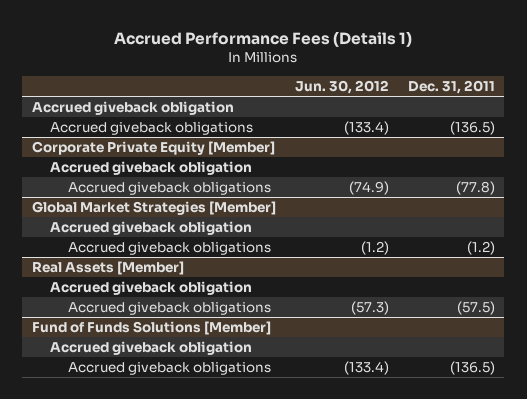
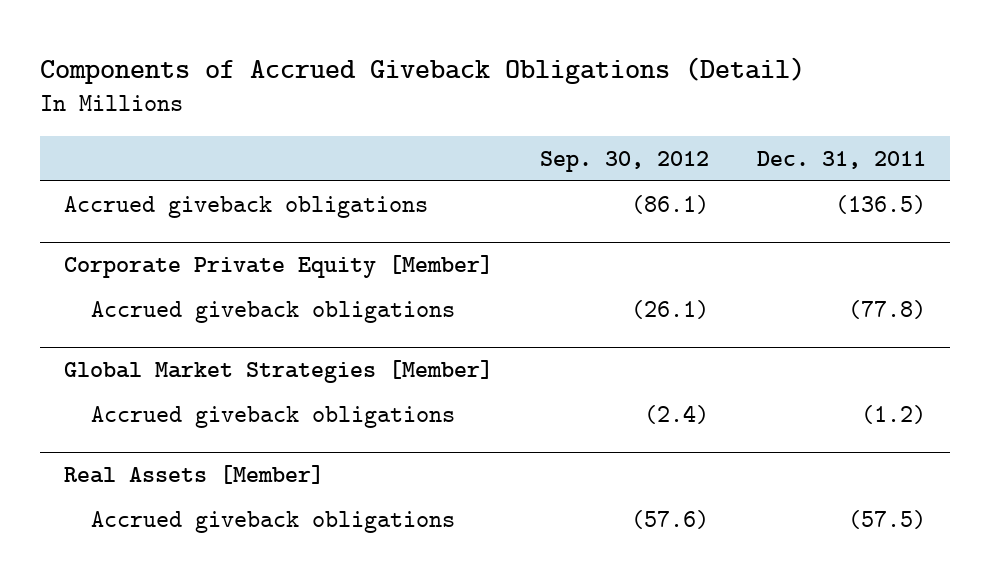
[114,30,413,47] Accrued Performance Fees (Details 1) -> [39,57,805,85] Components of Accrued Giveback Obligations (Detail)
[294,80,389,95] Jun. 30, 2012 -> none
none -> [540,150,710,172] Sep. 30, 2012
[31,101,234,116] Accrued giveback obligation -> none
[49,161,252,176] Accrued giveback obligation -> none
[49,221,252,236] Accrued giveback obligation -> none
[49,281,252,296] Accrued giveback obligation -> none
[31,321,271,336] Fund of Funds Solutions [Member] -> none
[49,341,252,356] Accrued giveback obligation -> none
[67,362,271,376] Accrued giveback obligations -> none

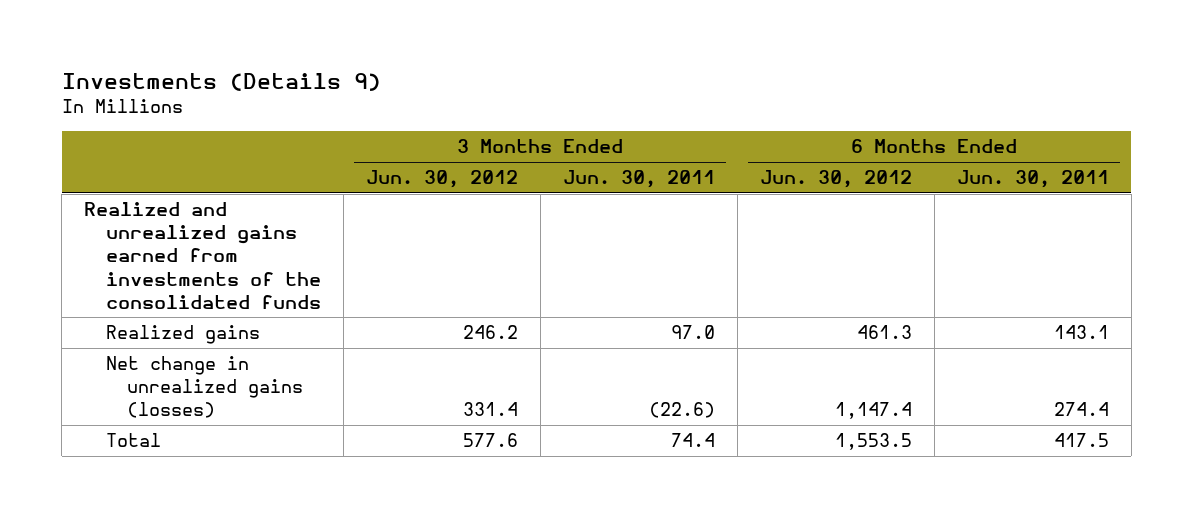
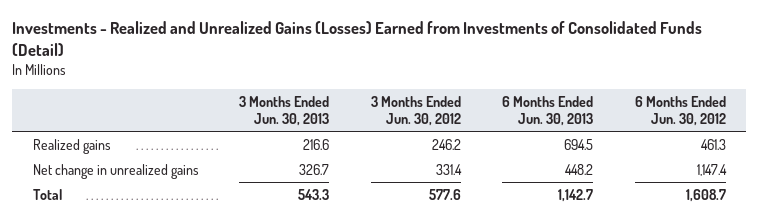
[61,73,381,92] Investments (Details 9) -> [11,20,702,56] Investments - Realized and Unrealized Gains (Losses) Earned from Investments of Consolidated Funds (Detail)
[562,170,715,189] Jun. 30, 2011 -> none
[956,170,1109,189] Jun. 30, 2011 -> none
none -> [239,95,330,126] 3 Months Ended Jun. 30, 2013
none -> [502,95,594,126] 6 Months Ended Jun. 30, 2013
[84,202,321,309] Realized and unrealized gains earned from investments of the consolidated funds -> none
[105,356,304,419] Net change in unrealized gains (losses) -> [32,163,199,179] Net change in unrealized gains
[834,433,912,451] 1,553.5 -> [685,188,726,202] 1,608.7

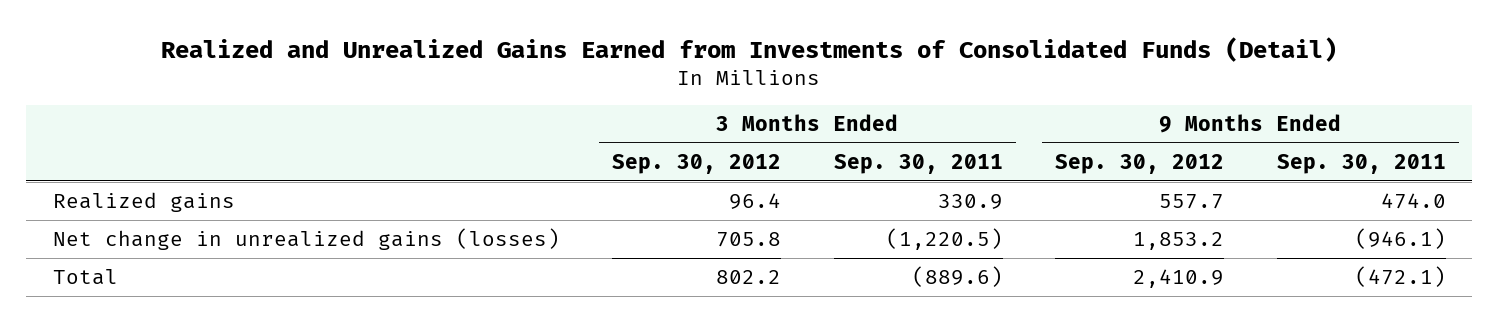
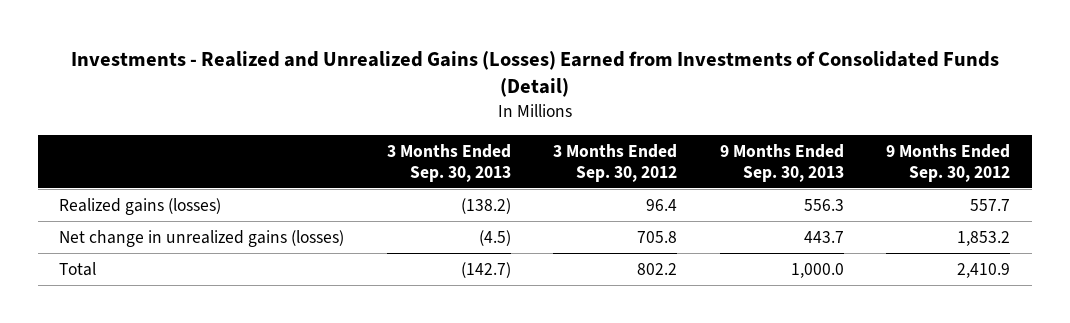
[161,36,1338,62] Realized and Unrealized Gains Earned from Investments of Consolidated Funds (Detail) -> [70,50,999,98] Investments - Realized and Unrealized Gains (Losses) Earned from Investments of Consolidated Funds (Detail)
[833,153,1003,174] Sep. 30, 2011 -> none
[1276,153,1446,174] Sep. 30, 2011 -> none
none -> [386,143,511,182] 3 Months Ended Sep. 30, 2013
none -> [719,143,844,182] 9 Months Ended Sep. 30, 2013
[52,191,235,212] Realized gains -> [59,197,222,215] Realized gains (losses)

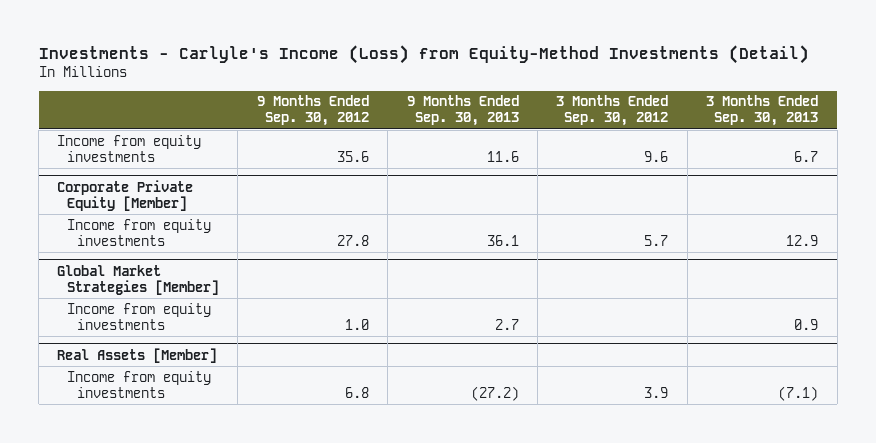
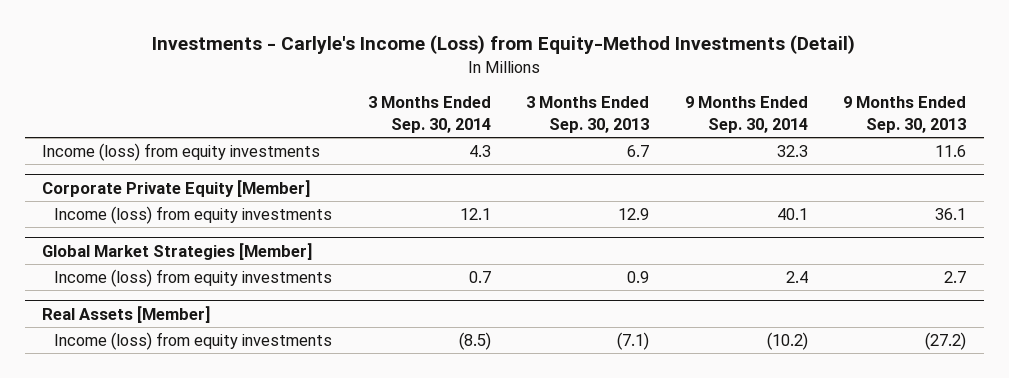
[256,95,369,127] 9 Months Ended Sep. 30, 2012 -> none
[556,95,669,127] 3 Months Ended Sep. 30, 2012 -> none
none -> [367,96,491,133] 3 Months Ended Sep. 30, 2014
none -> [684,96,808,133] 9 Months Ended Sep. 30, 2014
[57,134,202,162] Income from equity investments -> [42,143,321,162] Income (loss) from equity investments
[67,218,212,246] Income from equity investments -> [54,206,333,225] Income (loss) from equity investments
[67,302,212,330] Income from equity investments -> [54,269,333,288] Income (loss) from equity investments
[67,370,212,398] Income from equity investments -> [54,332,333,351] Income (loss) from equity investments

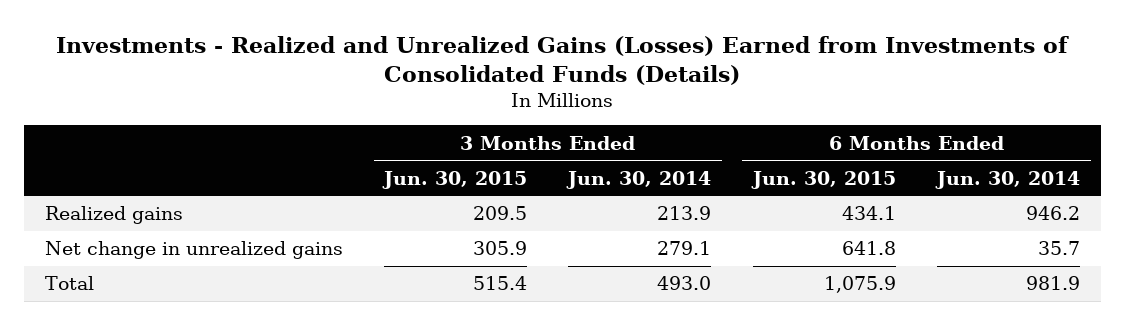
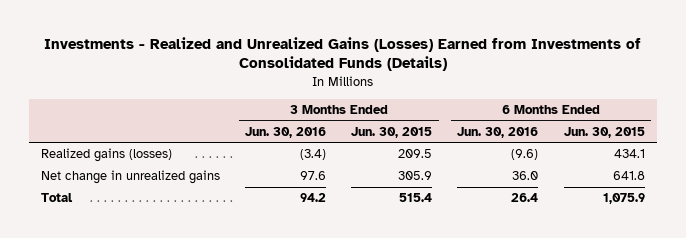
[566,170,712,189] Jun. 30, 2014 -> none
[935,170,1081,189] Jun. 30, 2014 -> none
none -> [245,126,327,138] Jun. 30, 2016
none -> [457,126,539,138] Jun. 30, 2016
[44,206,183,225] Realized gains -> [41,148,173,163] Realized gains (losses)

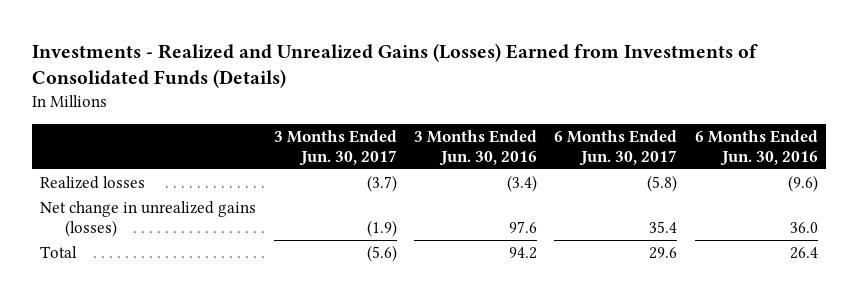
[351,126,433,138] Jun. 30, 2015 -> none
[563,126,645,138] Jun. 30, 2015 -> none
none -> [273,129,397,166] 3 Months Ended Jun. 30, 2017
none -> [554,129,678,166] 6 Months Ended Jun. 30, 2017
[41,148,173,163] Realized gains (losses) -> [40,175,146,189] Realized losses
[41,170,221,185] Net change in unrealized gains -> [40,200,257,238] Net change in unrealized gains (losses)

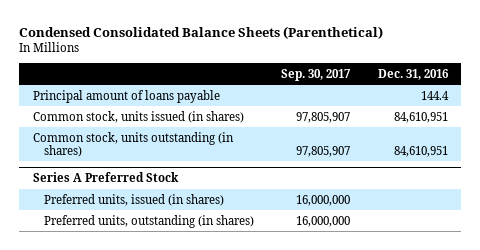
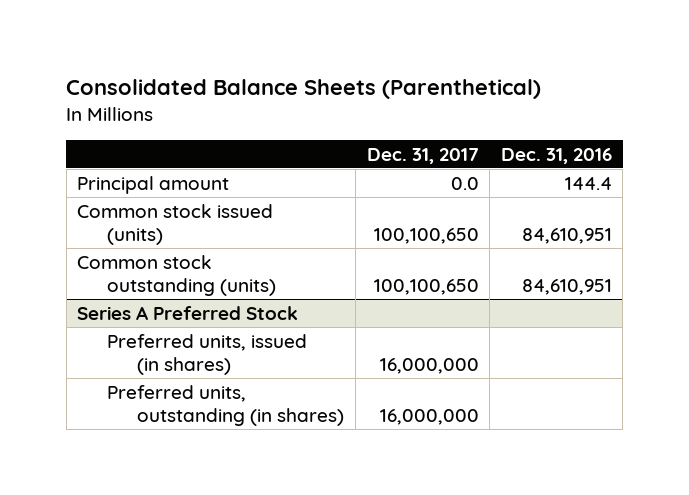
[19,25,384,39] Condensed Consolidated Balance Sheets (Parenthetical) -> [66,79,542,100] Consolidated Balance Sheets (Parenthetical)
[281,68,352,81] Sep. 30, 2017 -> none
none -> [366,147,479,164] Dec. 31, 2017
[32,89,220,103] Principal amount of loans payable -> [77,175,230,194] Principal amount
[32,110,244,123] Common stock, units issued (in shares) -> [77,203,274,245] Common stock issued (units)
[32,131,234,158] Common stock, units outstanding (in shares) -> [77,254,277,296] Common stock outstanding (units)

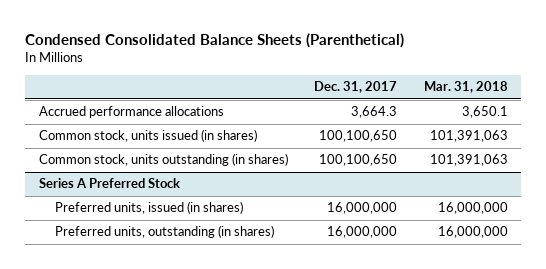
[66,79,542,100] Consolidated Balance Sheets (Parenthetical) -> [25,33,405,49] Condensed Consolidated Balance Sheets (Parenthetical)
[500,147,612,164] Dec. 31, 2016 -> none
none -> [423,81,508,94] Mar. 31, 2018
[77,175,230,194] Principal amount -> none
none -> [38,106,224,119] Accrued performance allocations
[77,203,274,245] Common stock issued (units) -> [38,129,257,143] Common stock, units issued (in shares)
[77,254,277,296] Common stock outstanding (units) -> [38,153,288,167] Common stock, units outstanding (in shares)

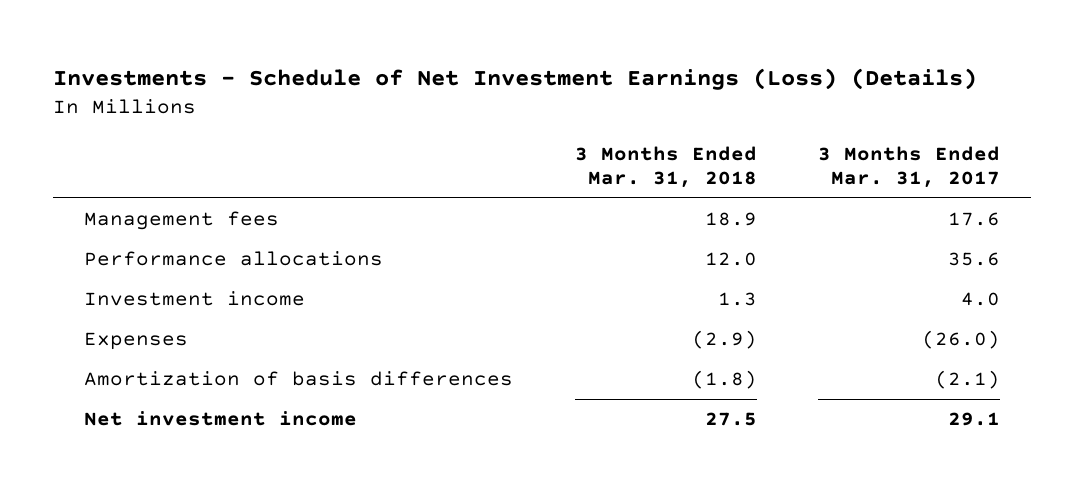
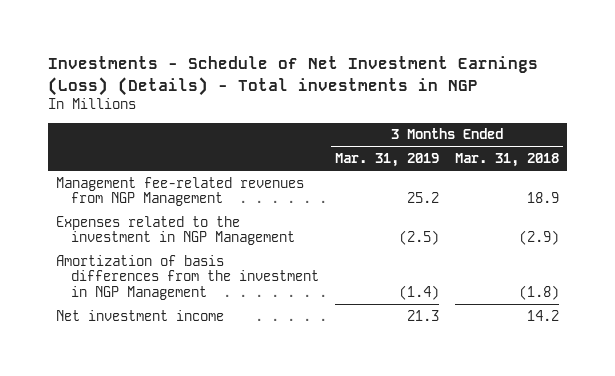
[52,67,977,90] Investments - Schedule of Net Investment Earnings (Loss) (Details) -> [47,56,538,96] Investments - Schedule of Net Investment Earnings (Loss) (Details) - Total investments in NGP
[818,145,1001,188] 3 Months Ended Mar. 31, 2017 -> none
none -> [335,153,440,168] Mar. 31, 2019
[83,251,383,267] Performance allocations -> none
[83,291,305,307] Investment income -> none
[83,211,279,231] Management fees -> [55,176,304,207] Management fee-related revenues from NGP Management
[83,332,188,351] Expenses -> [55,215,296,246] Expenses related to the investment in NGP Management
[83,371,513,387] Amortization of basis differences -> [55,254,320,301] Amortization of basis differences from the investment in NGP Management
[704,412,757,427] 27.5 -> [527,309,560,321] 14.2

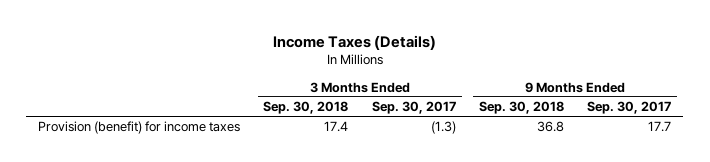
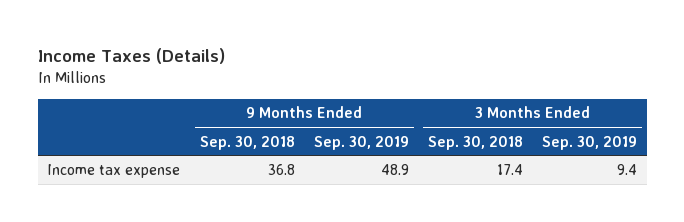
[371,101,456,115] Sep. 30, 2017 -> none
[587,101,672,115] Sep. 30, 2017 -> none
none -> [313,135,409,150] Sep. 30, 2019
none -> [542,135,638,150] Sep. 30, 2019
[38,121,241,135] Provision (benefit) for income taxes -> [47,164,181,179] Income tax expense

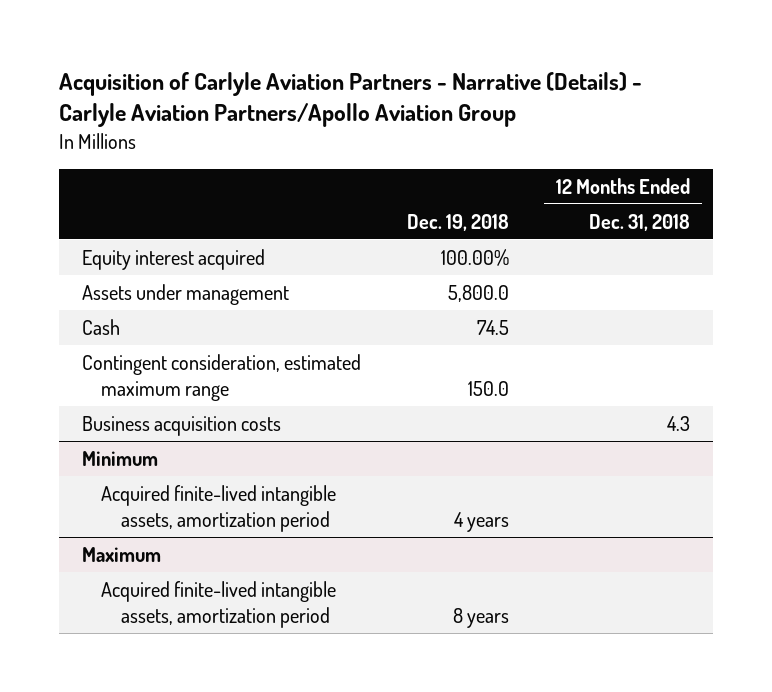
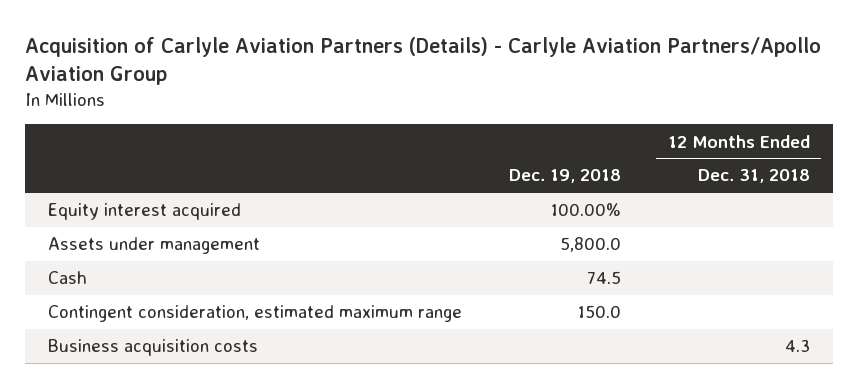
[58,71,642,128] Acquisition of Carlyle Aviation Partners - Narrative (Details) - Carlyle Aviation Partners/Apollo Aviation Group -> [24,36,821,86] Acquisition of Carlyle Aviation Partners (Details) - Carlyle Aviation Partners/Apollo Aviation Group
[81,450,158,466] Minimum -> none
[101,484,337,532] Acquired finite-lived intangible assets, amortization period -> none
[81,546,161,562] Maximum -> none
[101,580,337,628] Acquired finite-lived intangible assets, amortization period -> none

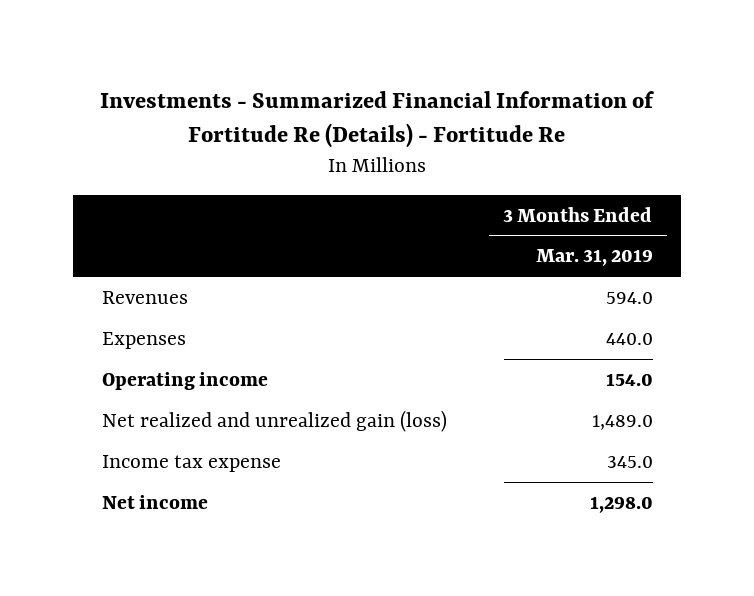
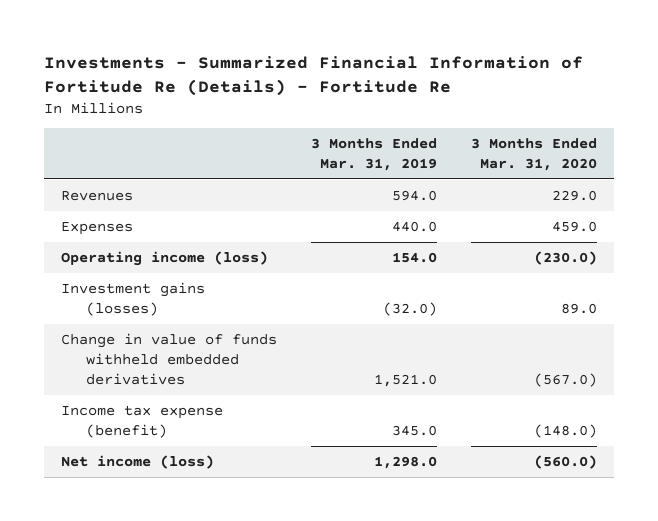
none -> [471,138,598,172] 3 Months Ended Mar. 31, 2020
[101,371,268,390] Operating income -> [60,250,268,266] Operating income (loss)
[101,409,447,432] Net realized and unrealized gain (loss) -> [60,281,205,316] Investment gains (losses)
[591,414,653,430] 1,489.0 -> [383,301,438,316] (32.0)
none -> [60,332,277,386] Change in value of funds withheld embedded derivatives
[101,454,281,472] Income tax expense -> [60,404,223,438] Income tax expense (benefit)
[101,494,208,509] Net income -> [60,454,214,469] Net income (loss)

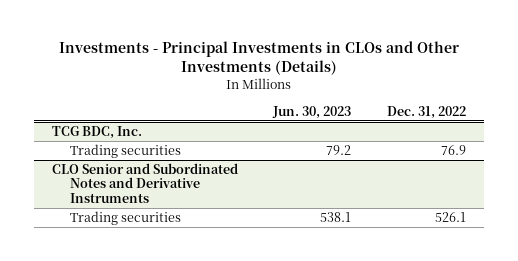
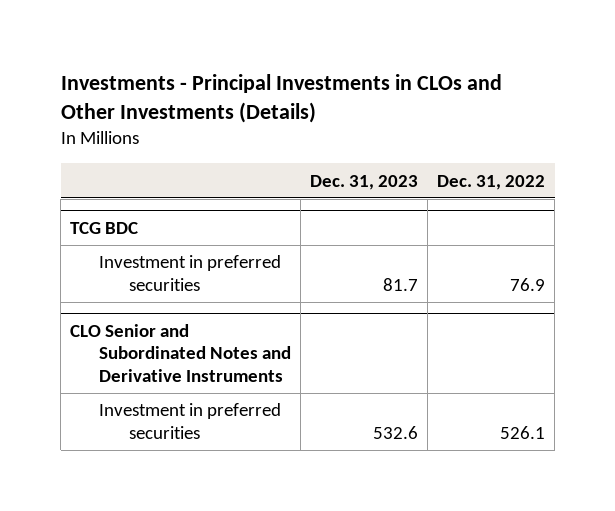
[272,105,352,119] Jun. 30, 2023 -> none
none -> [310,174,419,190] Dec. 31, 2023
[51,126,142,140] TCG BDC, Inc. -> [70,221,139,234] TCG BDC
[69,144,181,159] Trading securities -> [99,255,282,292] Investment in preferred securities
[69,211,181,226] Trading securities -> [99,403,282,440] Investment in preferred securities

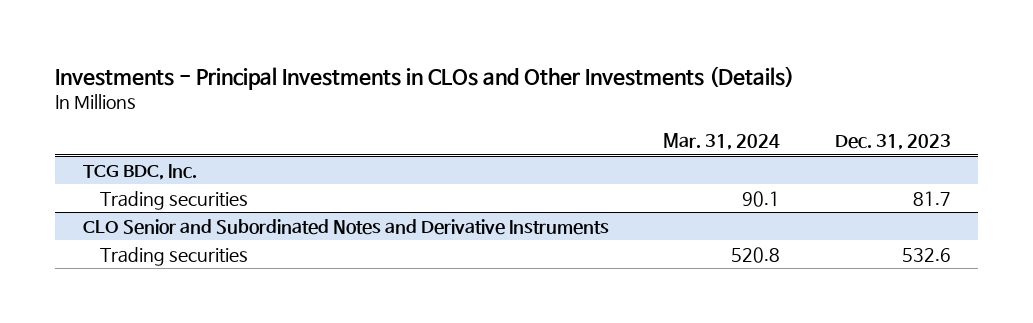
[437,174,546,190] Dec. 31, 2022 -> none
none -> [663,133,781,151] Mar. 31, 2024
[70,221,139,234] TCG BDC -> [82,163,197,180] TCG BDC, Inc.
[99,255,282,292] Investment in preferred securities -> [100,190,249,210] Trading securities
[99,403,282,440] Investment in preferred securities -> [100,246,249,266] Trading securities

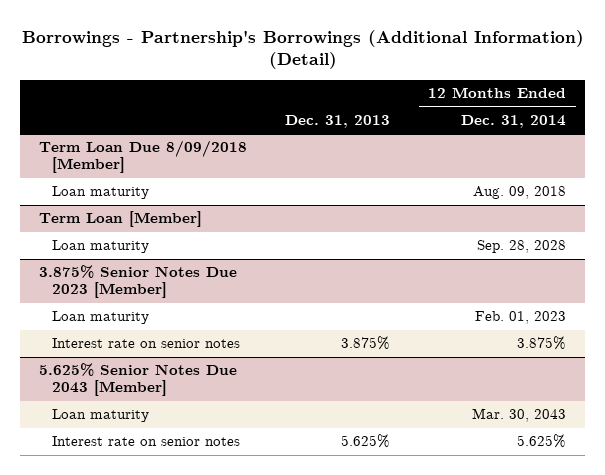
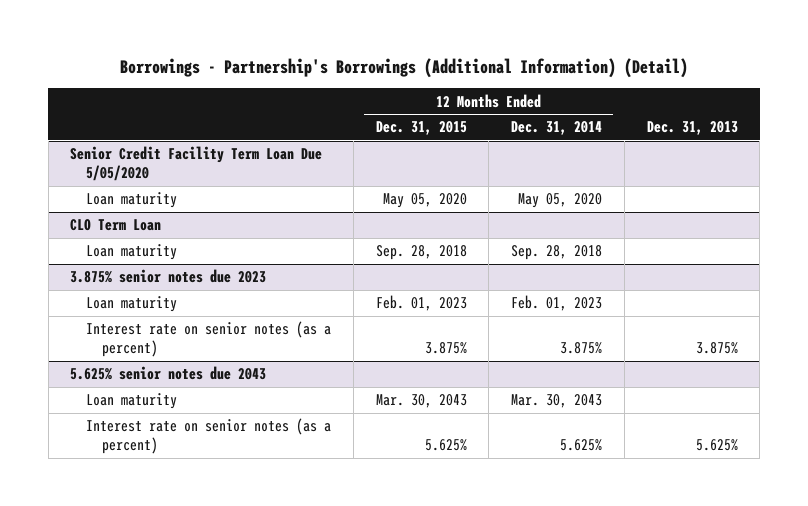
none -> [375,121,467,136] Dec. 31, 2015
[39,140,248,174] Term Loan Due 8/09/2018 [Member] -> [70,146,323,182] Senior Credit Facility Term Loan Due 5/05/2020
[473,186,567,200] Aug. 09, 2018 -> [518,193,603,209] May 05, 2020
[39,211,203,228] Term Loan [Member] -> [70,219,162,232] CLO Term Loan
[477,240,567,254] Sep. 28, 2028 -> [511,245,603,261] Sep. 28, 2018
[39,265,238,299] 3.875% Senior Notes Due 2023 [Member] -> [70,269,267,284] 3.875% senior notes due 2023
[52,338,241,349] Interest rate on senior notes -> [86,321,332,358] Interest rate on senior notes (as a percent)
[39,363,238,397] 5.625% Senior Notes Due 2043 [Member] -> [70,366,267,381] 5.625% senior notes due 2043
[52,436,241,447] Interest rate on senior notes -> [86,418,332,455] Interest rate on senior notes (as a percent)

